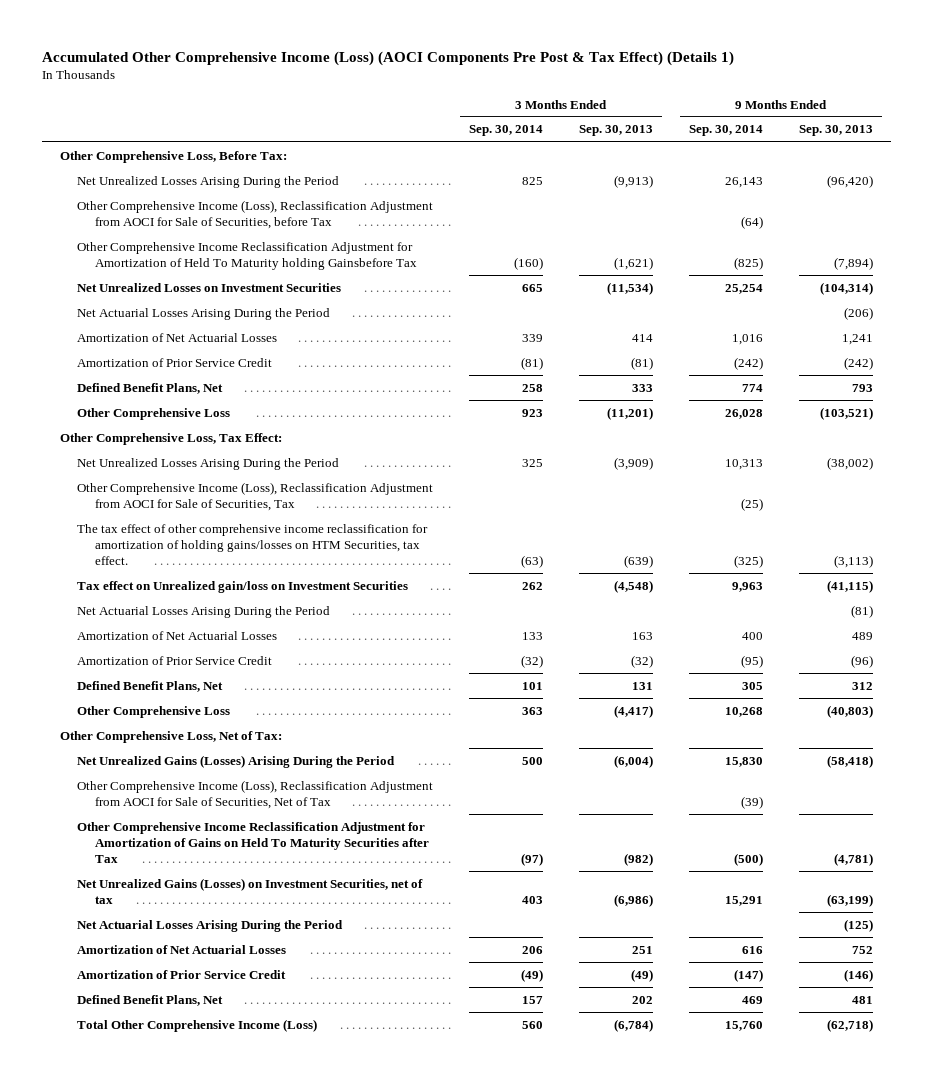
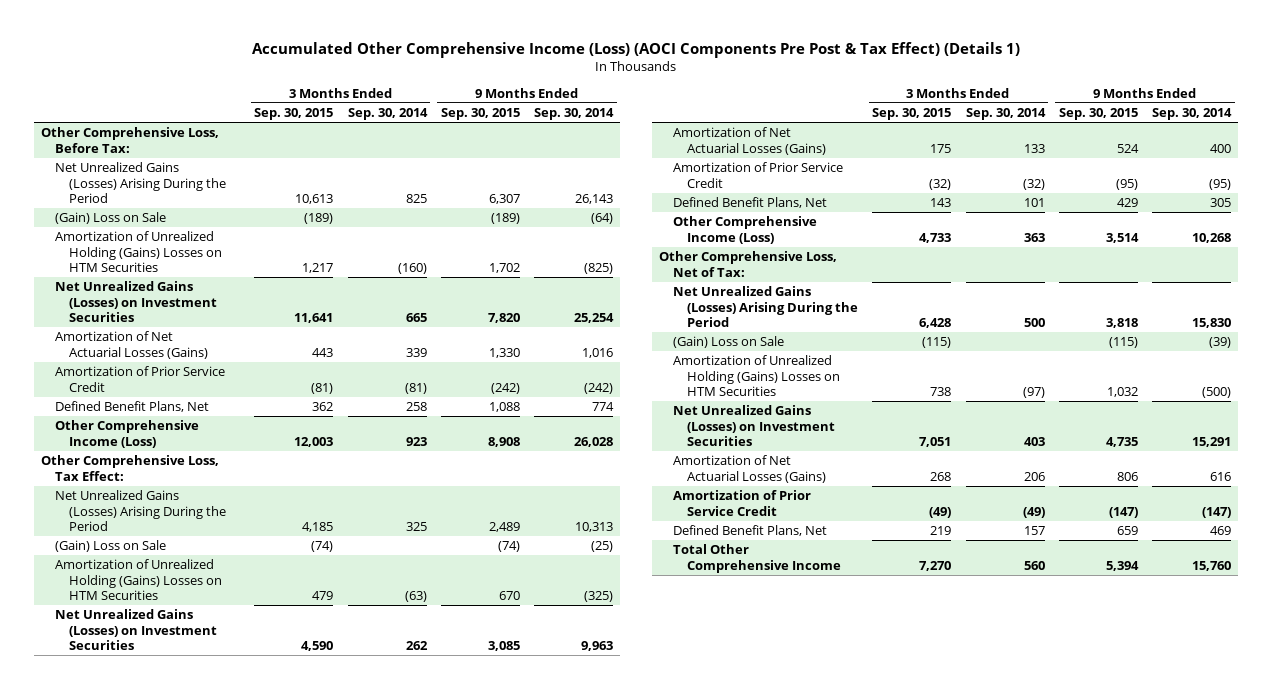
[579,125,654,137] Sep. 30, 2013 -> none
[798,125,873,137] Sep. 30, 2013 -> none
none -> [254,107,334,120] Sep. 30, 2015
none -> [440,107,520,120] Sep. 30, 2015
[77,307,331,320] Net Actuarial Losses Arising During the Period -> none
[77,175,340,188] Net Unrealized Losses Arising During the Period -> [55,162,227,203] Net Unrealized Gains (Losses) Arising During the Period
[77,199,434,229] Other Comprehensive Income (Loss), Reclassification Adjustment from AOCI for Sale of Securities, before Tax -> [55,212,167,225] (Gain) Loss on Sale
[77,241,418,270] Other Comprehensive Income Reclassification Adjustment for Amortization of Held To Maturity holding Gainsbefore Tax -> [55,231,223,272] Amortization of Unrealized Holding (Gains) Losses on HTM Securities
[77,282,342,292] Net Unrealized Losses on Investment Securities -> [55,281,218,322] Net Unrealized Gains (Losses) on Investment Securities
[77,332,278,342] Amortization of Net Actuarial Losses -> [55,331,209,359] Amortization of Net Actuarial Losses (Gains)
[77,407,231,420] Other Comprehensive Loss -> [55,420,200,448] Other Comprehensive Income (Loss)
[77,605,331,618] Net Actuarial Losses Arising During the Period -> none
[77,457,340,470] Net Unrealized Losses Arising During the Period -> [55,490,227,531] Net Unrealized Gains (Losses) Arising During the Period
[77,481,434,511] Other Comprehensive Income (Loss), Reclassification Adjustment from AOCI for Sale of Securities, Tax -> [55,540,167,553] (Gain) Loss on Sale
[77,523,429,566] The tax effect of other comprehensive income reclassification for amortization of holding gains/losses on HTM Securities, tax effect. -> [55,559,223,600] Amortization of Unrealized Holding (Gains) Losses on HTM Securities
[77,580,409,593] Tax effect on Unrealized gain/loss on Investment Securities -> [55,609,218,650] Net Unrealized Gains (Losses) on Investment Securities
[77,630,278,640] Amortization of Net Actuarial Losses -> [673,127,827,155] Amortization of Net Actuarial Losses (Gains)
[77,705,231,718] Other Comprehensive Loss -> [673,216,818,244] Other Comprehensive Income (Loss)
[77,919,344,932] Net Actuarial Losses Arising During the Period -> none
[77,779,434,809] Other Comprehensive Income (Loss), Reclassification Adjustment from AOCI for Sale of Securities, Net of Tax -> [673,336,785,349] (Gain) Loss on Sale
[77,821,430,864] Other Comprehensive Income Reclassification Adjustment for Amortization of Gains on Held To Maturity Securities after Tax -> [673,355,841,396] Amortization of Unrealized Holding (Gains) Losses on HTM Securities
[77,877,424,904] Net Unrealized Gains (Losses) on Investment Securities, net of tax -> [673,405,836,446] Net Unrealized Gains (Losses) on Investment Securities
[77,944,287,954] Amortization of Net Actuarial Losses -> [673,455,827,483] Amortization of Net Actuarial Losses (Gains)
[77,1018,318,1032] Total Other Comprehensive Income (Loss) -> [673,544,842,573] Total Other Comprehensive Income

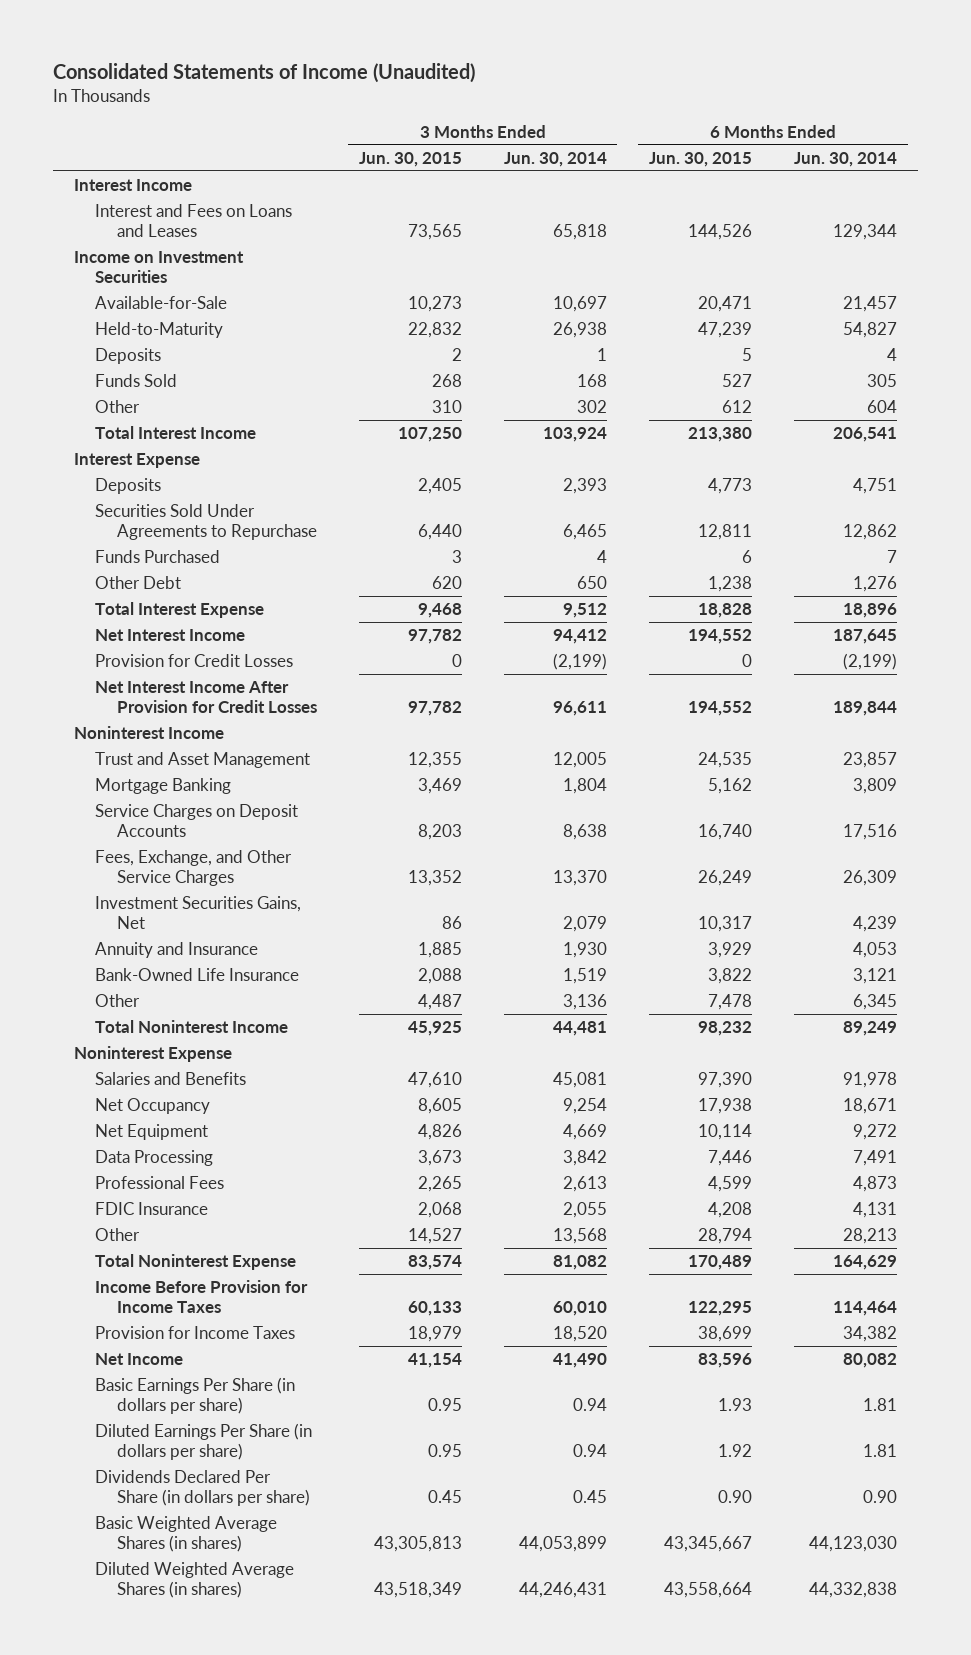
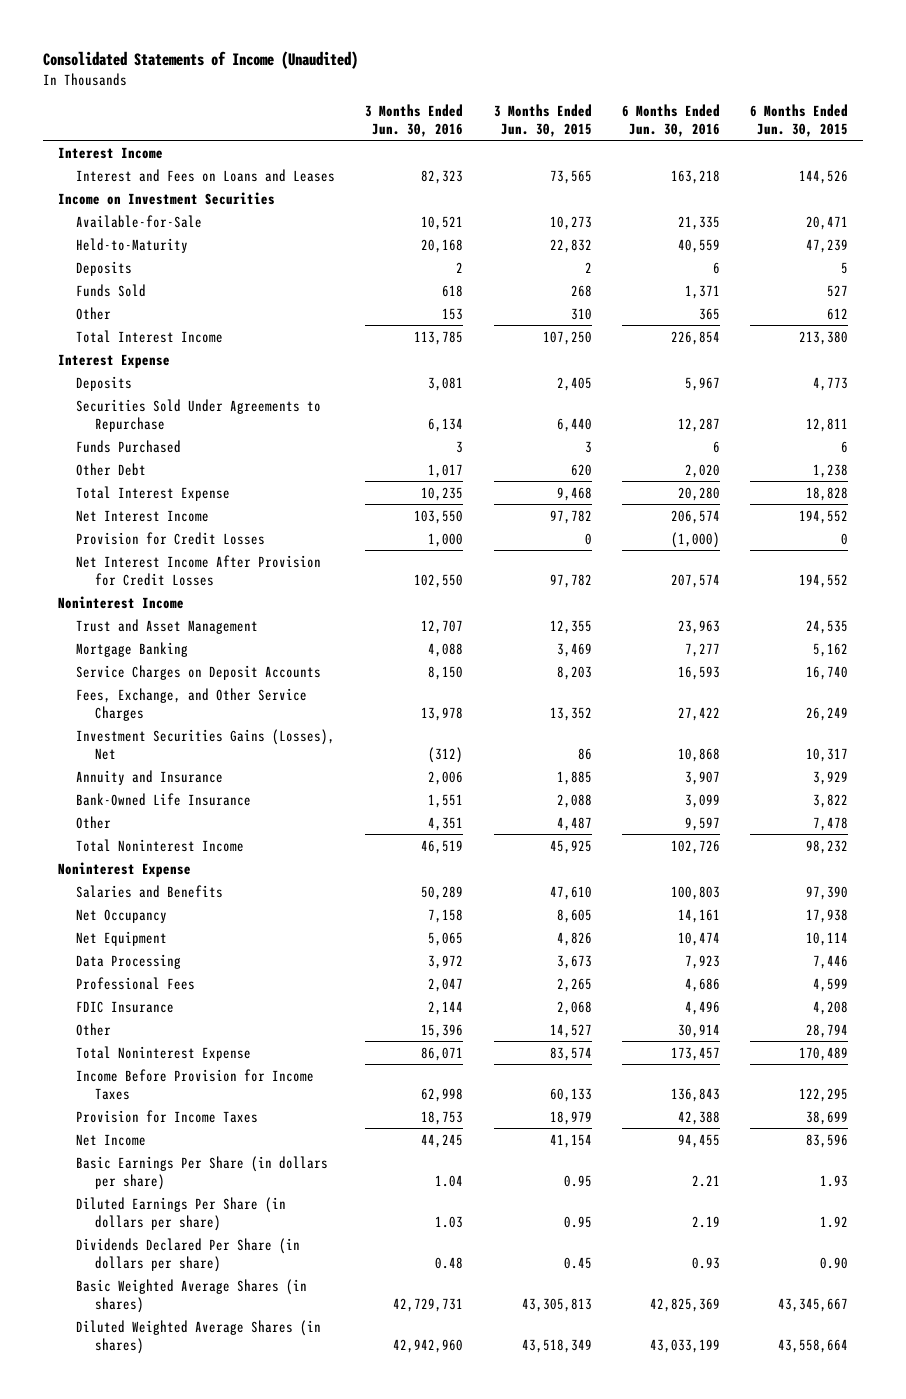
[503,151,607,167] Jun. 30, 2014 -> none
[794,151,898,167] Jun. 30, 2014 -> none
none -> [365,103,464,137] 3 Months Ended Jun. 30, 2016
none -> [621,103,720,137] 6 Months Ended Jun. 30, 2016
[95,896,302,930] Investment Securities Gains, Net -> [76,728,336,760] Investment Securities Gains (Losses), Net

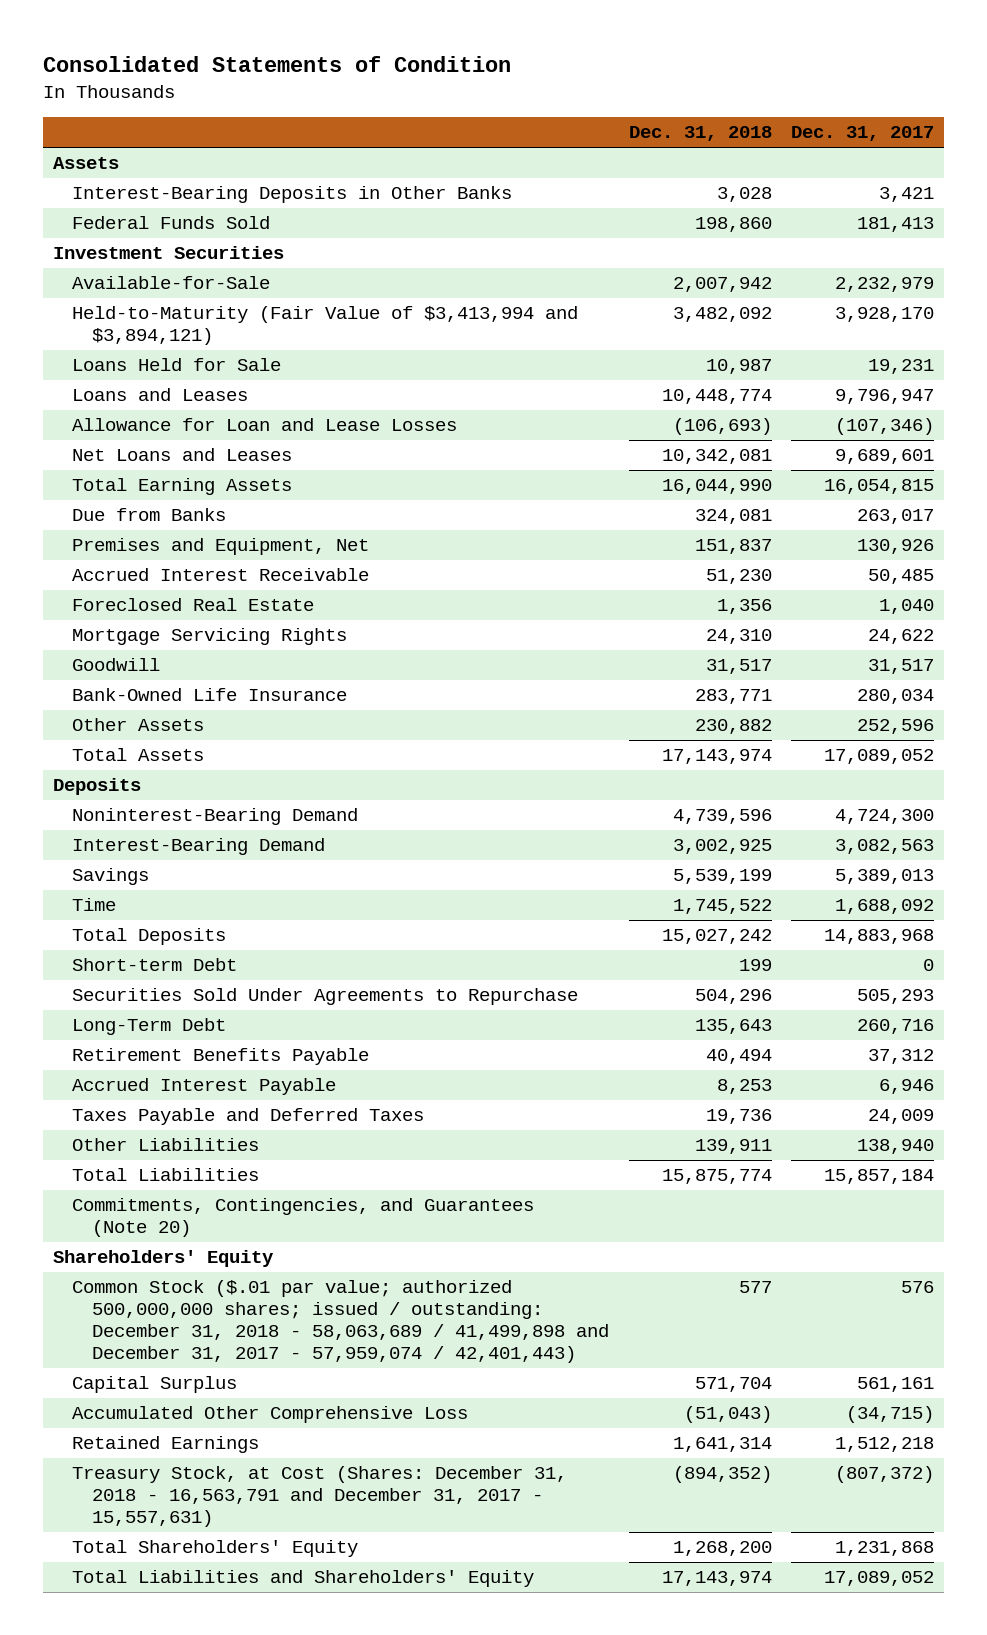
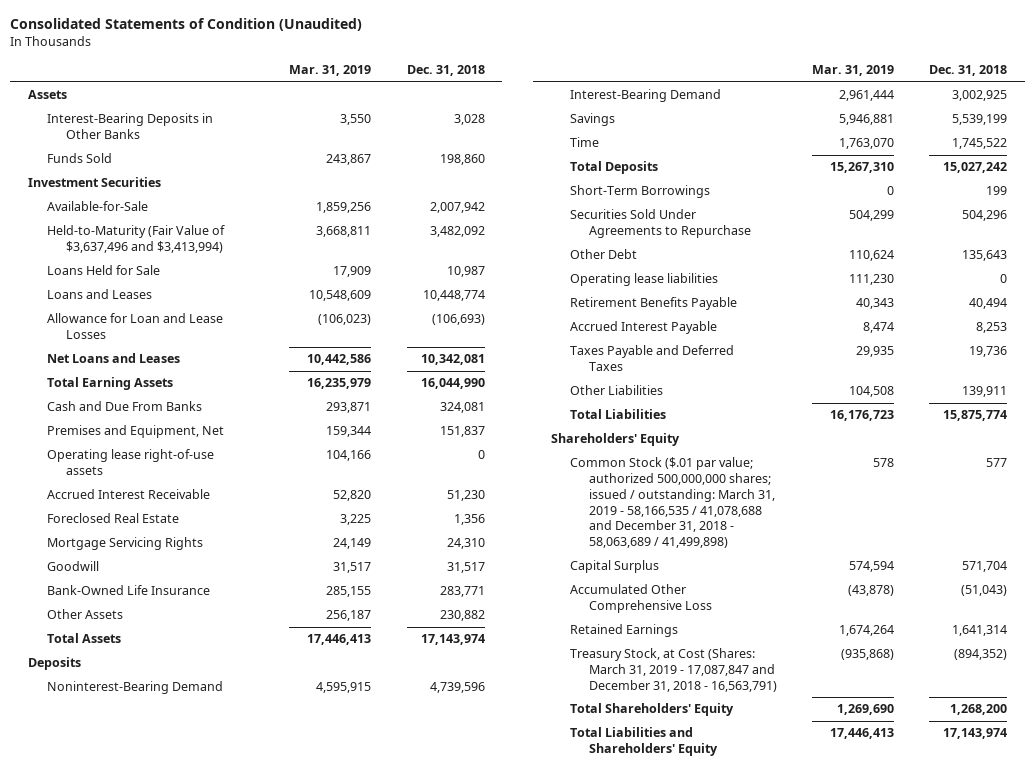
[42,56,511,73] Consolidated Statements of Condition -> [10,18,363,32] Consolidated Statements of Condition (Unaudited)
[791,126,935,142] Dec. 31, 2017 -> none
none -> [289,65,372,77] Mar. 31, 2019
[72,216,271,230] Federal Funds Sold -> [46,153,112,164] Funds Sold
[72,306,579,346] Held-to-Maturity (Fair Value of $3,413,994 and $3,894,121) -> [46,225,225,254] Held-to-Maturity (Fair Value of $3,637,496 and $3,413,994)
[72,508,227,522] Due from Banks -> [46,401,202,412] Cash and Due From Banks
none -> [46,449,214,476] Operating lease right-of-use assets
[72,958,238,972] Short-term Debt -> [569,185,710,199] Short-Term Borrowings
[72,1018,227,1036] Long-Term Debt -> [569,249,637,260] Other Debt
none -> [569,273,718,287] Operating lease liabilities
[72,1198,535,1238] Commitments, Contingencies, and Guarantees (Note 20) -> none
[72,1280,610,1364] Common Stock ($.01 par value; authorized 500,000,000 shares; issued / outstanding: December 31, 2018 - 58,063,689 / 41,499,898 and December 31, 2017 - 57,959,074 / 42,401,443) -> [569,457,775,549] Common Stock ($.01 par value; authorized 500,000,000 shares; issued / outstanding: March 31, 2019 - 58,166,535 / 41,078,688 and December 31, 2018 - 58,063,689 / 41,499,898)
[72,1466,568,1528] Treasury Stock, at Cost (Shares: December 31, 2018 - 16,563,791 and December 31, 2017 - 15,557,631) -> [569,648,777,692] Treasury Stock, at Cost (Shares: March 31, 2019 - 17,087,847 and December 31, 2018 - 16,563,791)

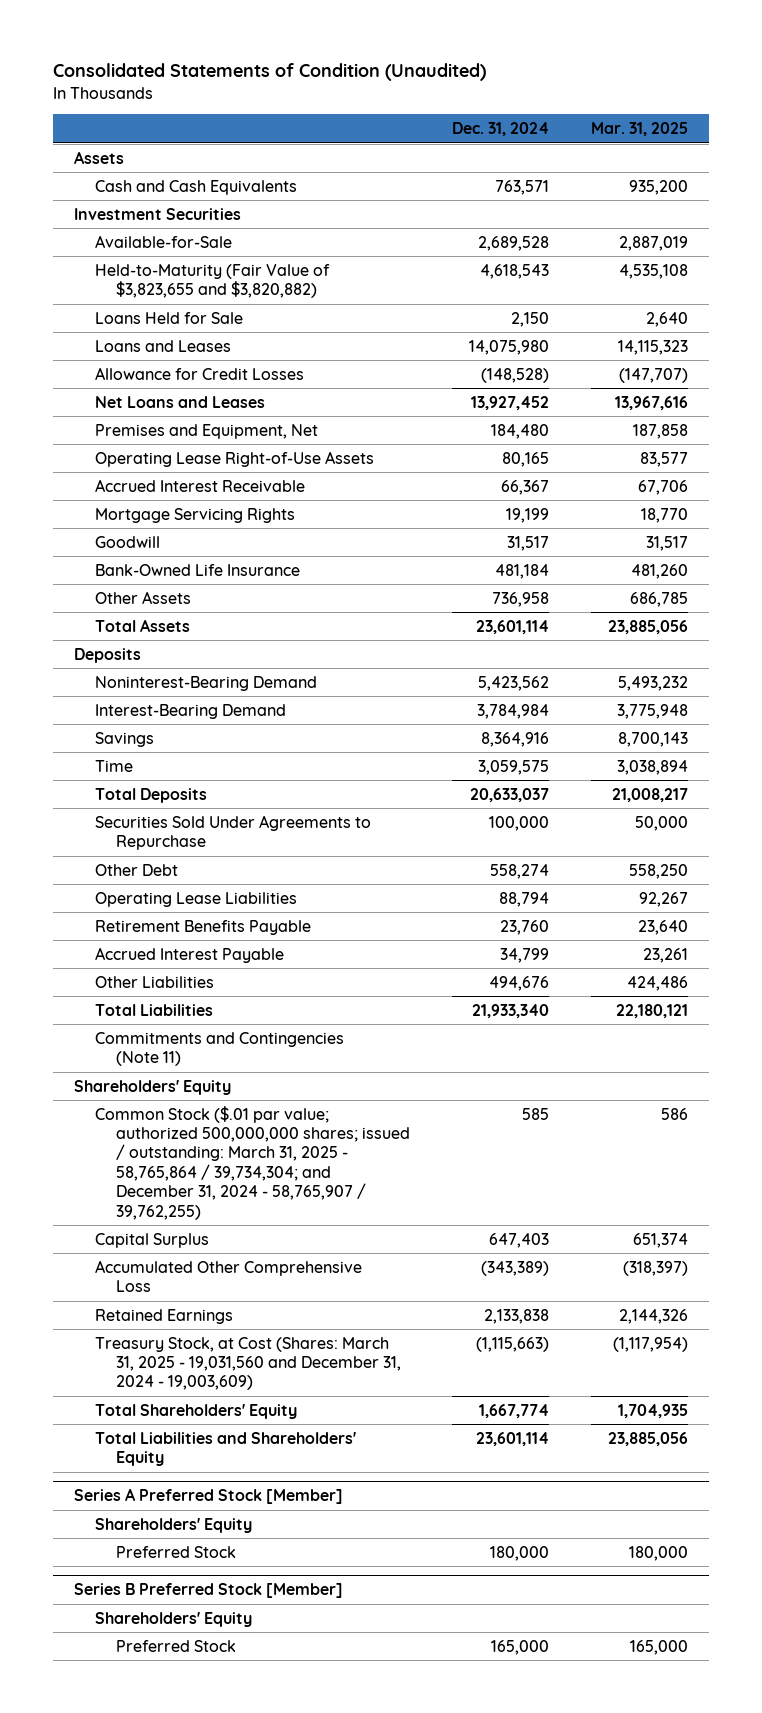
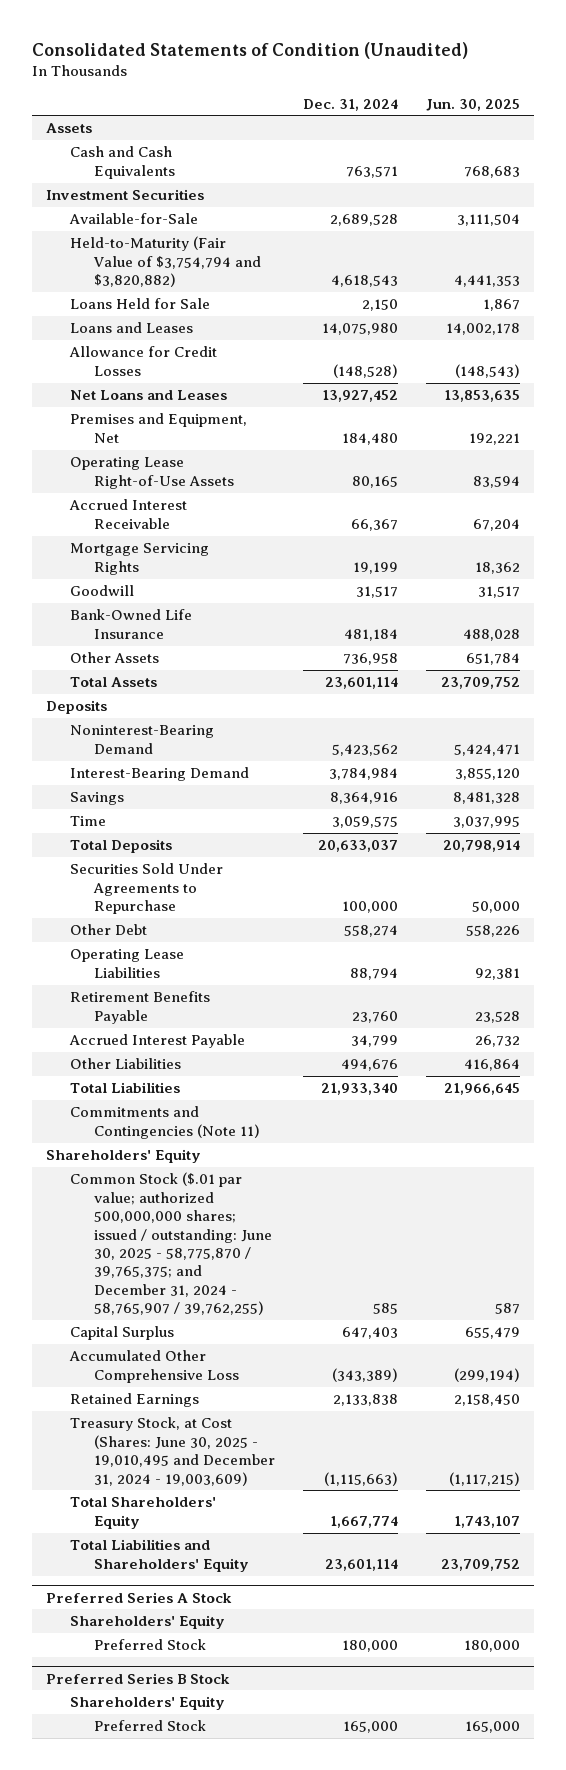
[590,122,688,137] Mar. 31, 2025 -> none
none -> [425,98,520,111] Jun. 30, 2025
[94,263,330,299] Held-to-Maturity (Fair Value of $3,823,655 and $3,820,882) -> [70,236,261,288] Held-to-Maturity (Fair Value of $3,754,794 and $3,820,882)
[94,1105,410,1220] Common Stock ($.01 par value; authorized 500,000,000 shares; issued / outstanding: March 31, 2025 - 58,765,864 / 39,734,304; and December 31, 2024 - 58,765,907 / 39,762,255) -> [70,1172,272,1316] Common Stock ($.01 par value; authorized 500,000,000 shares; issued / outstanding: June 30, 2025 - 58,775,870 / 39,765,375; and December 31, 2024 - 58,765,907 / 39,762,255)
[94,1336,401,1391] Treasury Stock, at Cost (Shares: March 31, 2025 - 19,031,560 and December 31, 2024 - 19,003,609) -> [70,1417,275,1486] Treasury Stock, at Cost (Shares: June 30, 2025 - 19,010,495 and December 31, 2024 - 19,003,609)
[73,1488,343,1505] Series A Preferred Stock [Member] -> [46,1591,233,1603] Preferred Series A Stock
[73,1583,343,1599] Series B Preferred Stock [Member] -> [46,1672,231,1684] Preferred Series B Stock

